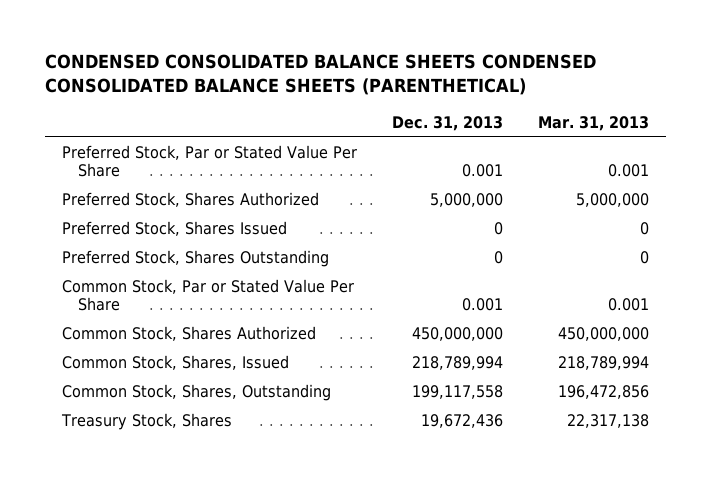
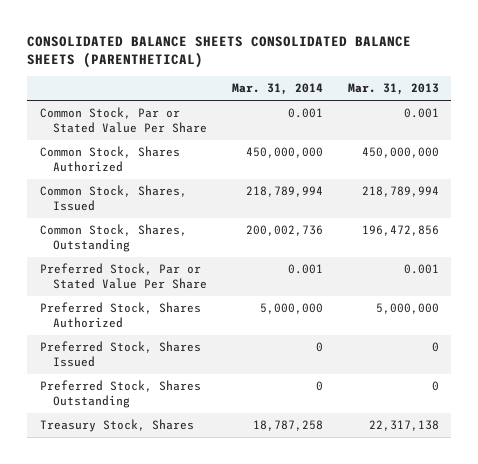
[44,54,596,96] CONDENSED CONSOLIDATED BALANCE SHEETS CONDENSED CONSOLIDATED BALANCE SHEETS (PARENTHETICAL) -> [27,35,412,69] CONSOLIDATED BALANCE SHEETS CONSOLIDATED BALANCE SHEETS (PARENTHETICAL)
[391,115,503,131] Dec. 31, 2013 -> none
none -> [231,83,323,96] Mar. 31, 2014
[62,145,358,178] Preferred Stock, Par or Stated Value Per Share -> [39,263,207,289] Preferred Stock, Par or Stated Value Per Share
[62,192,320,208] Preferred Stock, Shares Authorized -> [39,302,201,328] Preferred Stock, Shares Authorized
[62,221,288,237] Preferred Stock, Shares Issued -> [39,341,201,367] Preferred Stock, Shares Issued
[62,250,330,268] Preferred Stock, Shares Outstanding -> [39,380,201,408] Preferred Stock, Shares Outstanding

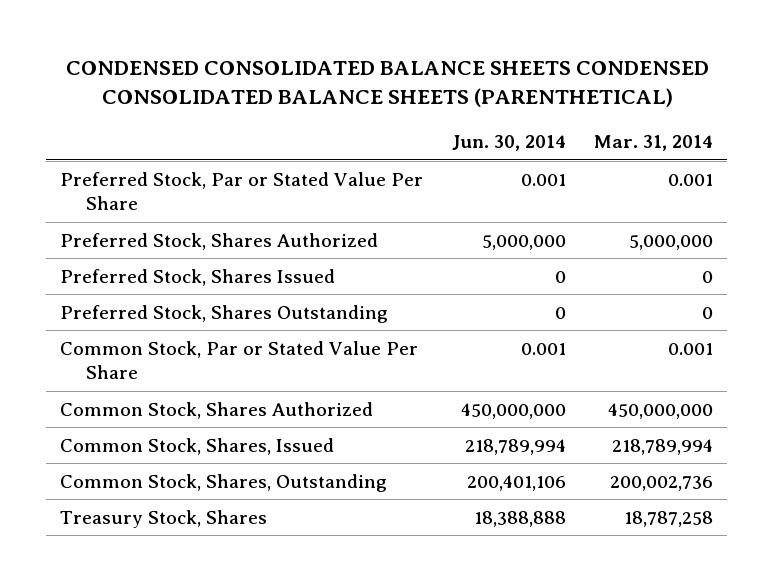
[27,35,412,69] CONSOLIDATED BALANCE SHEETS CONSOLIDATED BALANCE SHEETS (PARENTHETICAL) -> [65,61,709,108] CONDENSED CONSOLIDATED BALANCE SHEETS CONDENSED CONSOLIDATED BALANCE SHEETS (PARENTHETICAL)
[347,83,439,96] Mar. 31, 2013 -> none
none -> [451,134,566,151] Jun. 30, 2014
[39,107,207,133] Common Stock, Par or Stated Value Per Share -> [60,340,419,379] Common Stock, Par or Stated Value Per Share
[39,146,180,172] Common Stock, Shares Authorized -> [60,401,374,419] Common Stock, Shares Authorized
[39,185,187,211] Common Stock, Shares, Issued -> [60,437,335,455] Common Stock, Shares, Issued
[39,224,187,252] Common Stock, Shares, Outstanding -> [60,473,388,492] Common Stock, Shares, Outstanding

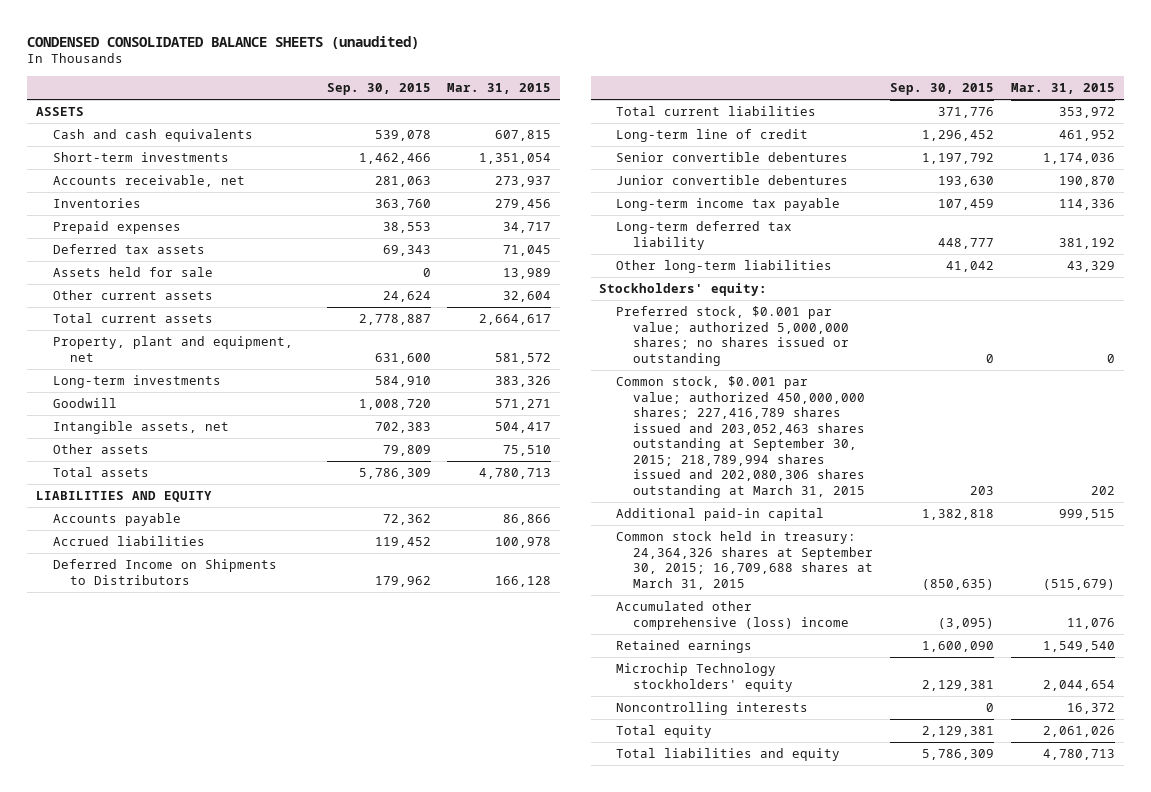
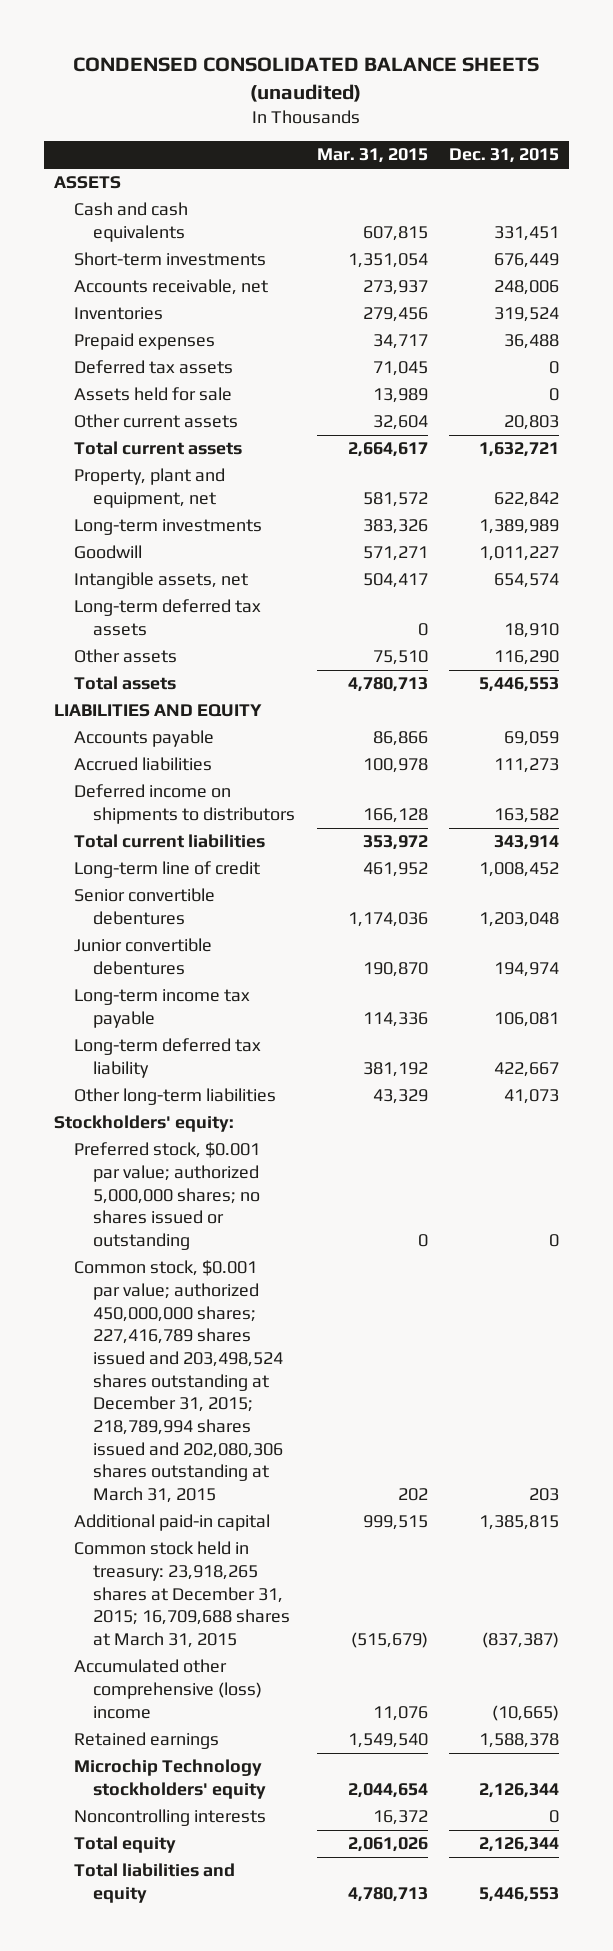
[326,82,431,95] Sep. 30, 2015 -> none
none -> [448,148,559,164] Dec. 31, 2015
none -> [73,599,261,637] Long-term deferred tax assets
[52,559,277,585] Deferred Income on Shipments to Distributors -> [73,784,296,825] Deferred income on shipments to distributors
[616,376,866,498] Common stock, $0.001 par value; authorized 450,000,000 shares; 227,416,789 shares issued and 203,052,463 shares outstanding at September 30, 2015; 218,789,994 shares issued and 202,080,306 shares outstanding at March 31, 2015 -> [73,1260,284,1503] Common stock, $0.001 par value; authorized 450,000,000 shares; 227,416,789 shares issued and 203,498,524 shares outstanding at December 31, 2015; 218,789,994 shares issued and 202,080,306 shares outstanding at March 31, 2015
[616,531,874,590] Common stock held in treasury: 24,364,326 shares at September 30, 2015; 16,709,688 shares at March 31, 2015 -> [73,1541,291,1649] Common stock held in treasury: 23,918,265 shares at December 31, 2015; 16,709,688 shares at March 31, 2015

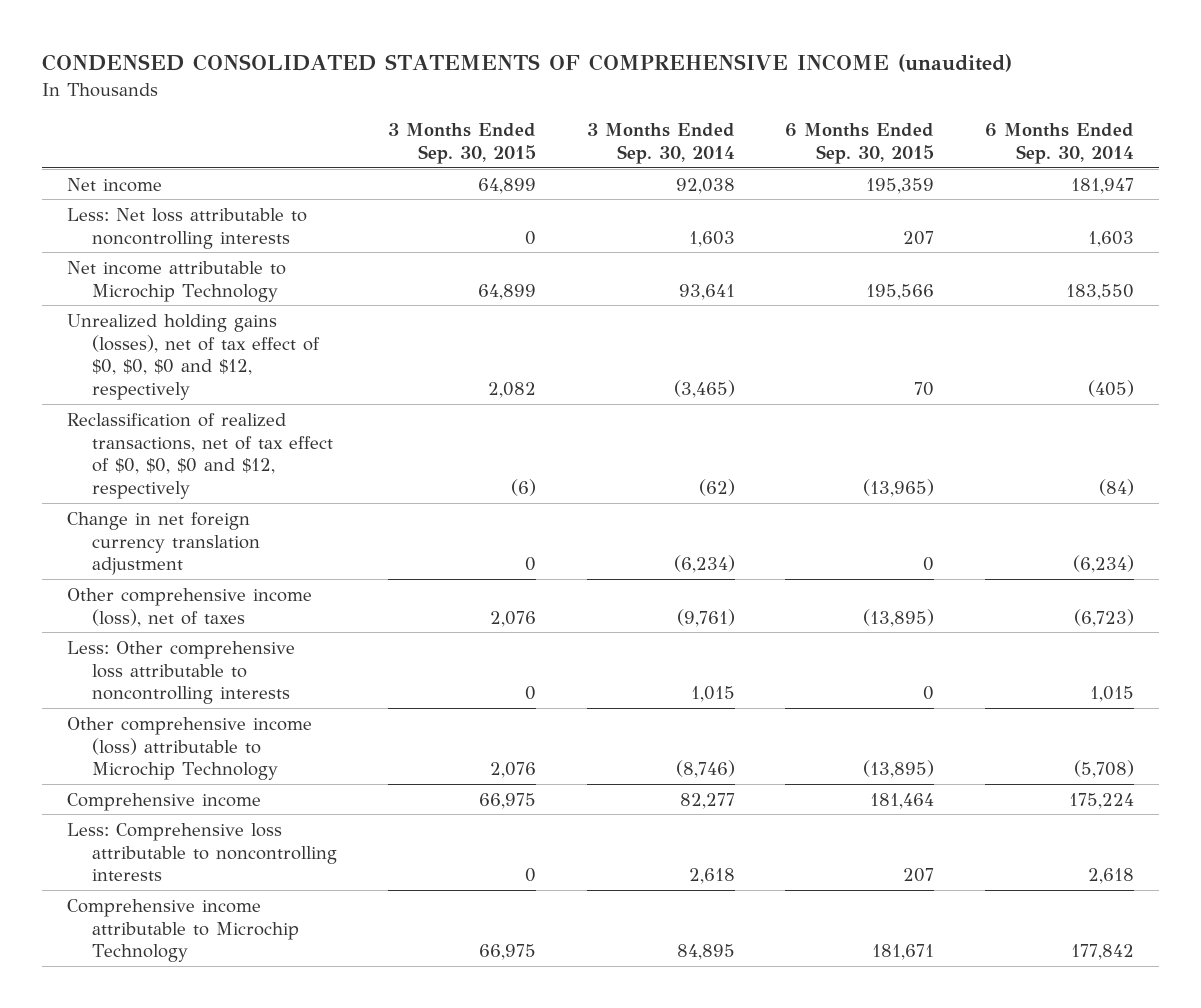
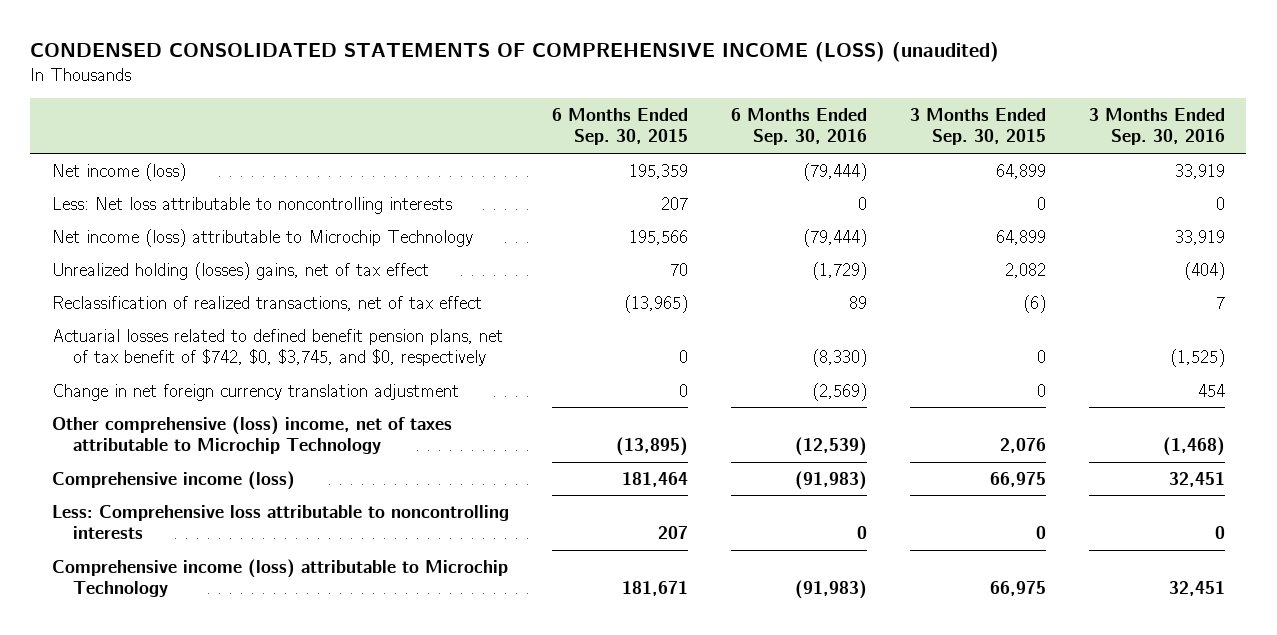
[41,54,1012,73] CONDENSED CONSOLIDATED STATEMENTS OF COMPREHENSIVE INCOME (unaudited) -> [30,42,1000,63] CONDENSED CONSOLIDATED STATEMENTS OF COMPREHENSIVE INCOME (LOSS) (unaudited)
[586,122,735,164] 3 Months Ended Sep. 30, 2014 -> none
[985,122,1135,164] 6 Months Ended Sep. 30, 2014 -> none
none -> [730,108,867,146] 6 Months Ended Sep. 30, 2016
none -> [1088,108,1225,146] 3 Months Ended Sep. 30, 2016
[66,177,162,192] Net income -> [51,162,186,181] Net income (loss)
[66,260,286,302] Net income attributable to Microchip Technology -> [51,228,473,247] Net income (loss) attributable to Microchip Technology
[66,313,321,401] Unrealized holding gains (losses), net of tax effect of $0, $0, $0 and $12, respectively -> [51,261,429,280] Unrealized holding (losses) gains, net of tax effect
[66,412,334,500] Reclassification of realized transactions, net of tax effect of $0, $0, $0 and $12, respectively -> [51,295,482,311] Reclassification of realized transactions, net of tax effect
none -> [51,328,503,367] Actuarial losses related to defined benefit pension plans, net of tax benefit of $742, $0, $3,745, and $0, respectively
[66,640,295,705] Less: Other comprehensive loss attributable to noncontrolling interests -> none
[66,716,312,781] Other comprehensive income (loss) attributable to Microchip Technology -> none
[66,587,312,627] Other comprehensive income (loss), net of taxes -> [51,415,452,455] Other comprehensive (loss) income, net of taxes attributable to Microchip Technology
[66,792,261,811] Comprehensive income -> [51,470,295,490] Comprehensive income (loss)
[66,898,300,963] Comprehensive income attributable to Microchip Technology -> [51,558,508,598] Comprehensive income (loss) attributable to Microchip Technology

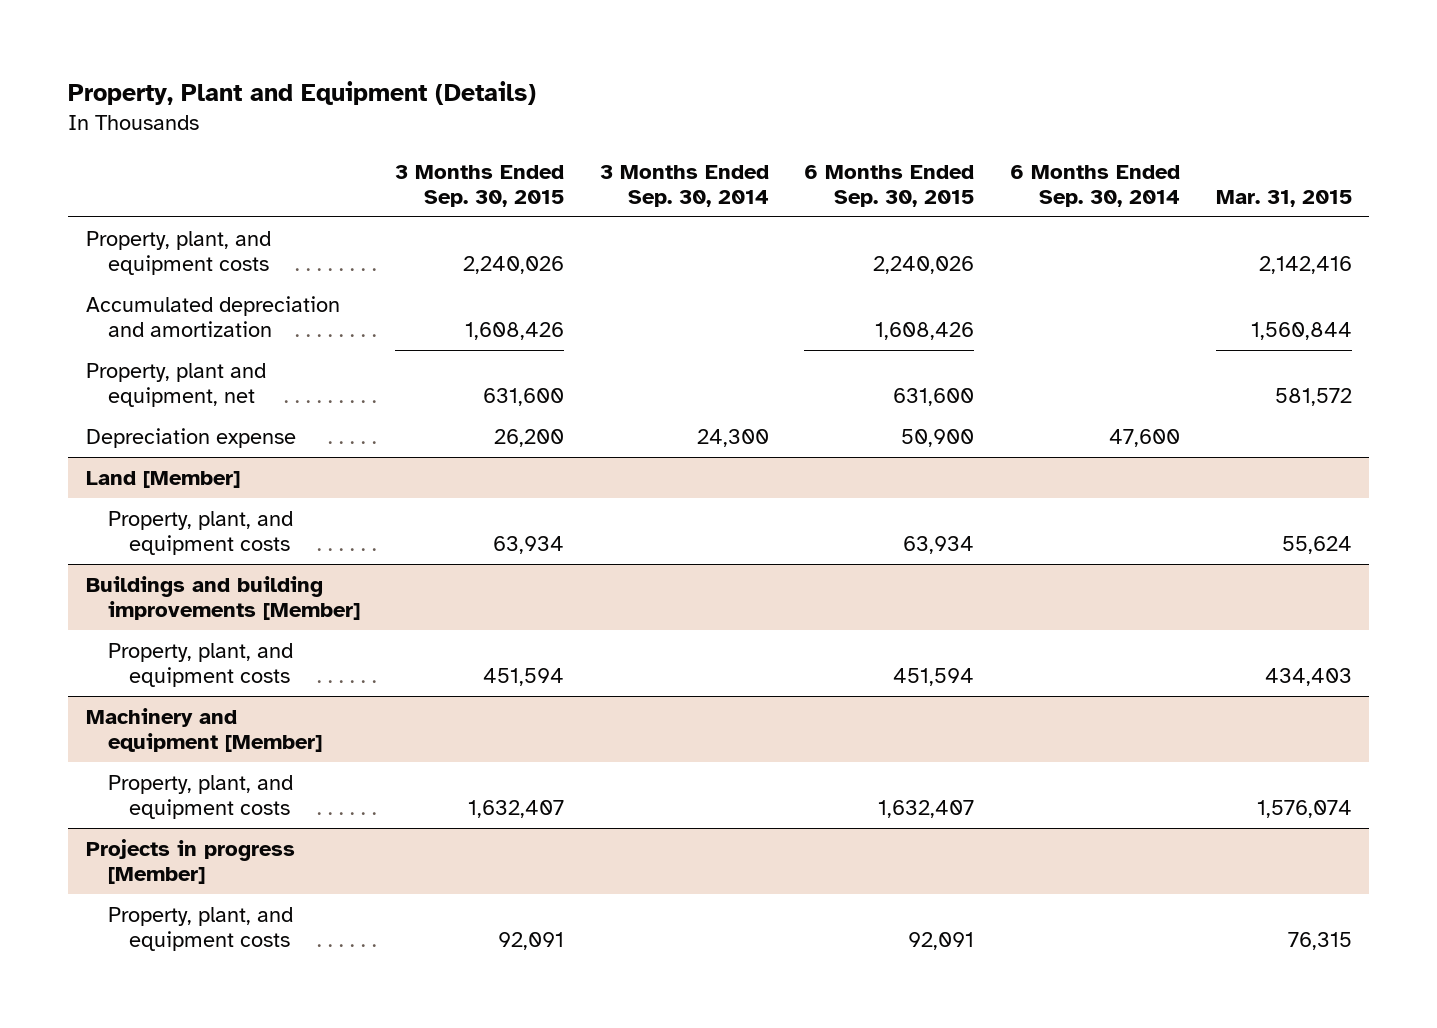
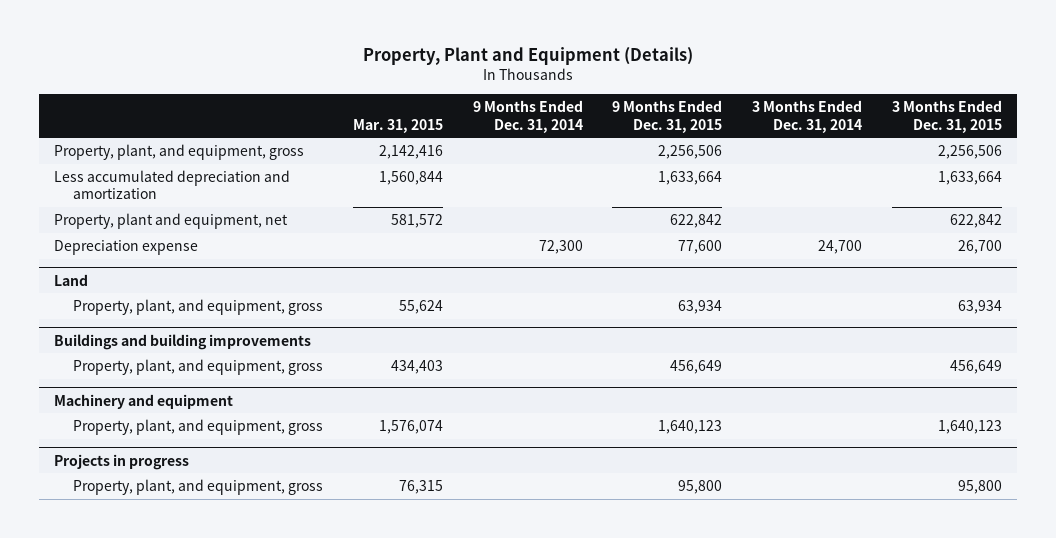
[395,164,565,207] 3 Months Ended Sep. 30, 2015 -> none
[599,164,769,207] 3 Months Ended Sep. 30, 2014 -> none
[804,164,975,207] 6 Months Ended Sep. 30, 2015 -> none
[1010,164,1181,207] 6 Months Ended Sep. 30, 2014 -> none
none -> [472,100,583,133] 9 Months Ended Dec. 31, 2014
none -> [612,100,723,133] 9 Months Ended Dec. 31, 2015
none -> [752,100,863,133] 3 Months Ended Dec. 31, 2014
none -> [891,100,1002,133] 3 Months Ended Dec. 31, 2015
[85,230,271,275] Property, plant, and equipment costs -> [53,144,304,161] Property, plant, and equipment, gross
[85,295,340,337] Accumulated depreciation and amortization -> [53,170,290,200] Less accumulated depreciation and amortization
[85,470,240,488] Land [Member] -> [53,273,88,286] Land
[107,510,293,555] Property, plant, and equipment costs -> [73,299,324,316] Property, plant, and equipment, gross
[85,575,360,620] Buildings and building improvements [Member] -> [53,333,311,350] Buildings and building improvements
[107,642,293,687] Property, plant, and equipment costs -> [73,359,324,376] Property, plant, and equipment, gross
[85,707,322,752] Machinery and equipment [Member] -> [53,393,233,409] Machinery and equipment
[107,774,293,819] Property, plant, and equipment costs -> [73,419,324,436] Property, plant, and equipment, gross
[85,838,295,884] Projects in progress [Member] -> [53,453,189,470] Projects in progress
[107,906,293,951] Property, plant, and equipment costs -> [73,479,324,496] Property, plant, and equipment, gross

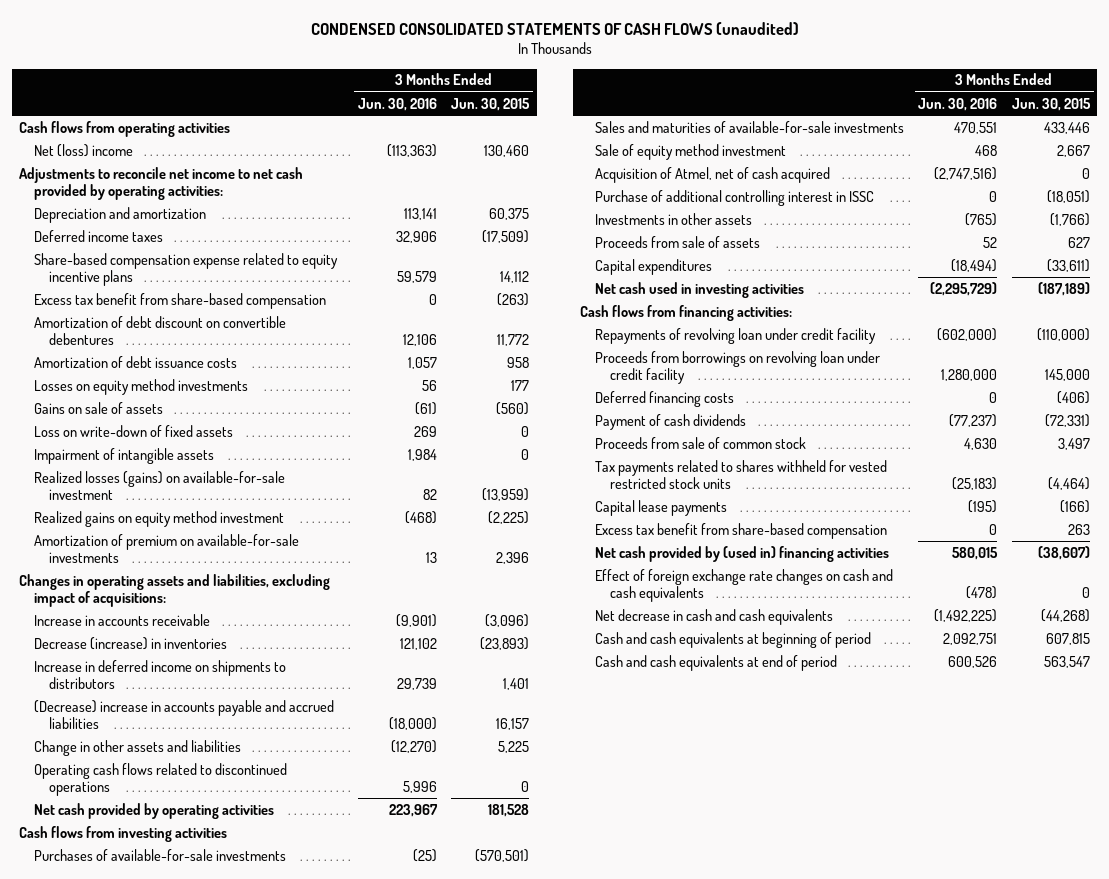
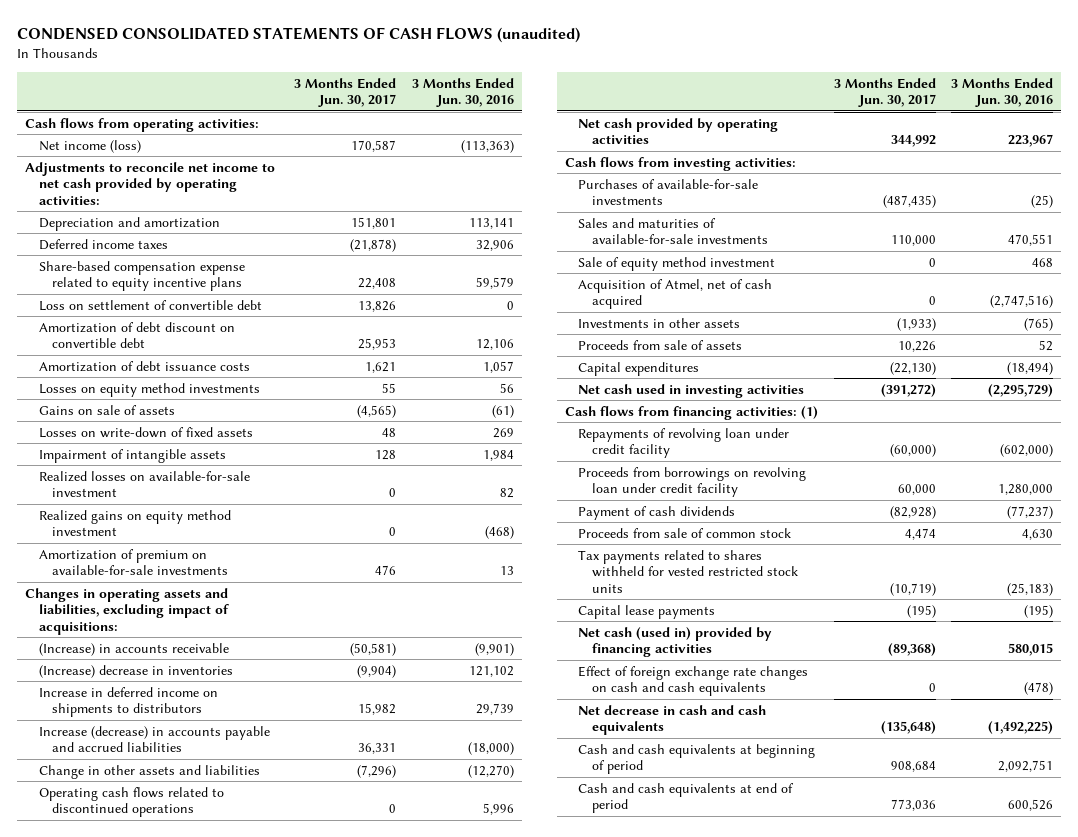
[451,97,531,111] Jun. 30, 2015 -> none
none -> [293,77,396,108] 3 Months Ended Jun. 30, 2017
[19,120,231,137] Cash flows from operating activities -> [25,117,260,132] Cash flows from operating activities:
[34,143,134,157] Net (loss) income -> [38,139,141,153] Net income (loss)
[34,292,327,309] Excess tax benefit from share-based compensation -> none
none -> [38,299,262,311] Loss on settlement of convertible debt
[34,315,287,345] Amortization of debt discount on convertible debentures -> [38,321,235,349] Amortization of debt discount on convertible debt
[34,424,234,437] Loss on write-down of fixed assets -> [38,426,253,438] Losses on write-down of fixed assets
[34,470,286,500] Realized losses (gains) on available-for-sale investment -> [38,470,250,498] Realized losses on available-for-sale investment
[34,613,211,626] Increase in accounts receivable -> [38,642,229,656] (Increase) in accounts receivable
[34,636,228,650] Decrease (increase) in inventories -> [38,664,233,678] (Increase) decrease in inventories
[34,699,335,729] (Decrease) increase in accounts payable and accrued liabilities -> [38,725,270,753] Increase (decrease) in accounts payable and accrued liabilities
[19,825,228,842] Cash flows from investing activities -> [564,156,796,171] Cash flows from investing activities:
[594,189,874,206] Purchase of additional controlling interest in ISSC -> none
[580,304,793,321] Cash flows from financing activities: -> [564,405,818,420] Cash flows from financing activities: (1)
[594,390,734,407] Deferred financing costs -> none
[594,522,887,539] Excess tax benefit from share-based compensation -> none
[594,545,889,562] Net cash provided by (used in) financing activities -> [578,626,773,658] Net cash (used in) provided by financing activities

